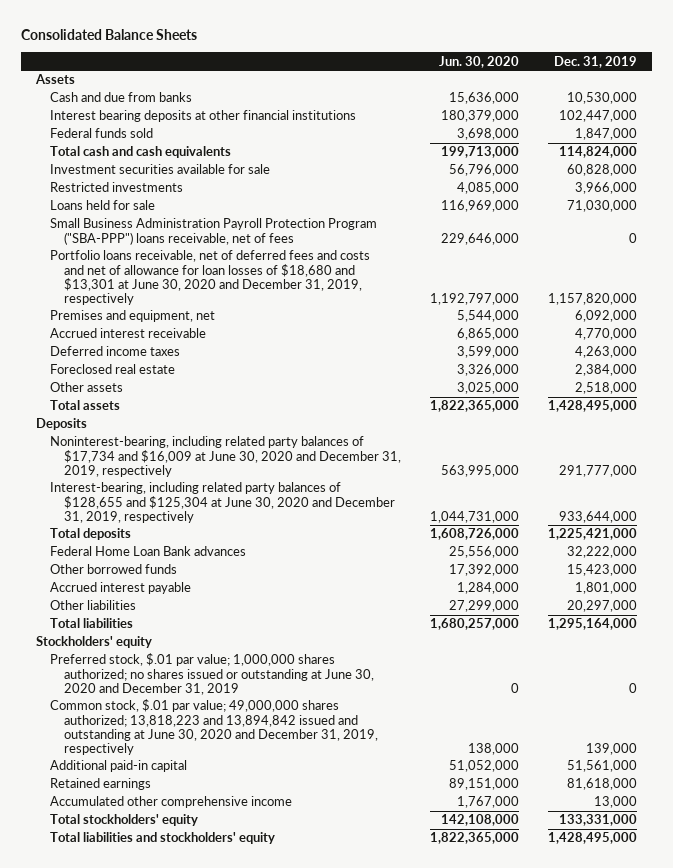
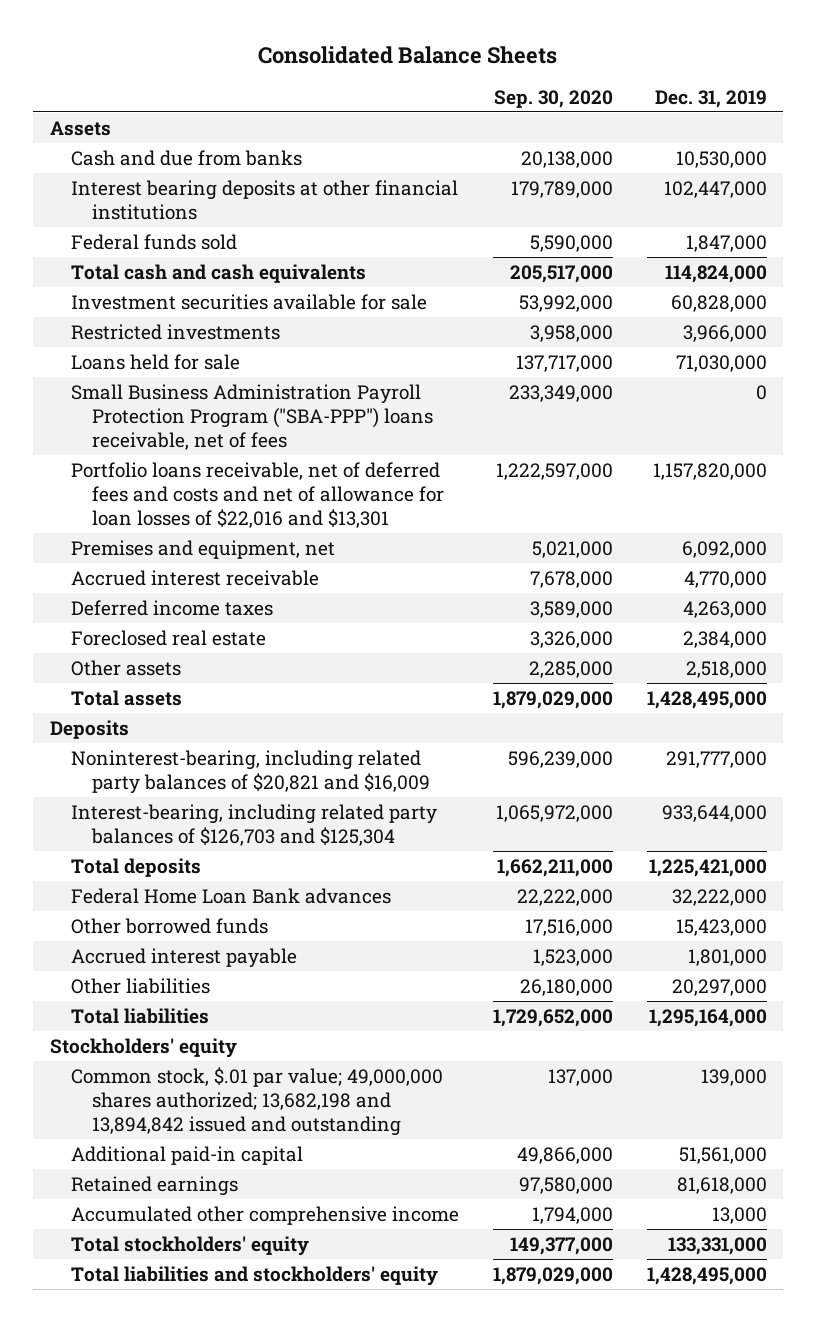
[439,55,520,68] Jun. 30, 2020 -> none
none -> [493,89,613,108] Sep. 30, 2020
[49,250,370,305] Portfolio loans receivable, net of deferred fees and costs and net of allowance for loan losses of $18,680 and $13,301 at June 30, 2020 and December 31, 2019, respectively -> [71,461,445,528] Portfolio loans receivable, net of deferred fees and costs and net of allowance for loan losses of $22,016 and $13,301
[49,436,401,477] Noninterest-bearing, including related party balances of $17,734 and $16,009 at June 30, 2020 and December 31, 2019, respectively -> [71,749,431,794] Noninterest-bearing, including related party balances of $20,821 and $16,009
[49,482,395,523] Interest-bearing, including related party balances of $128,655 and $125,304 at June 30, 2020 and December 31, 2019, respectively -> [71,803,438,846] Interest-bearing, including related party balances of $126,703 and $125,304
[49,653,374,695] Preferred stock, $.01 par value; 1,000,000 shares authorized; no shares issued or outstanding at June 30, 2020 and December 31, 2019 -> none
[49,699,378,755] Common stock, $.01 par value; 49,000,000 shares authorized; 13,818,223 and 13,894,842 issued and outstanding at June 30, 2020 and December 31, 2019, respectively -> [71,1066,444,1136] Common stock, $.01 par value; 49,000,000 shares authorized; 13,682,198 and 13,894,842 issued and outstanding

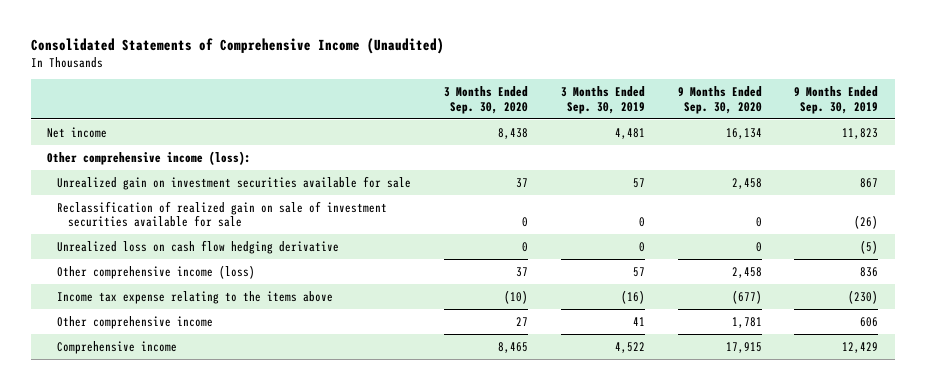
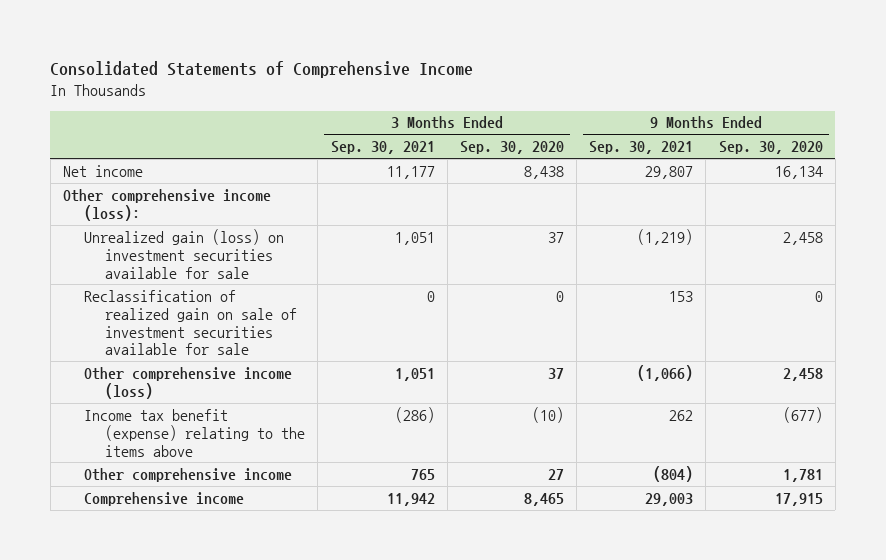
[30,37,444,54] Consolidated Statements of Comprehensive Income (Unaudited) -> [50,61,474,79] Consolidated Statements of Comprehensive Income
[560,86,645,114] 3 Months Ended Sep. 30, 2019 -> none
[794,86,879,114] 9 Months Ended Sep. 30, 2019 -> none
none -> [330,141,435,155] Sep. 30, 2021
none -> [589,141,694,155] Sep. 30, 2021
[57,175,412,190] Unrealized gain on investment securities available for sale -> [84,228,285,279] Unrealized gain (loss) on investment securities available for sale
[57,239,340,254] Unrealized loss on cash flow hedging derivative -> none
[57,290,334,304] Income tax expense relating to the items above -> [84,408,306,457] Income tax benefit (expense) relating to the items above

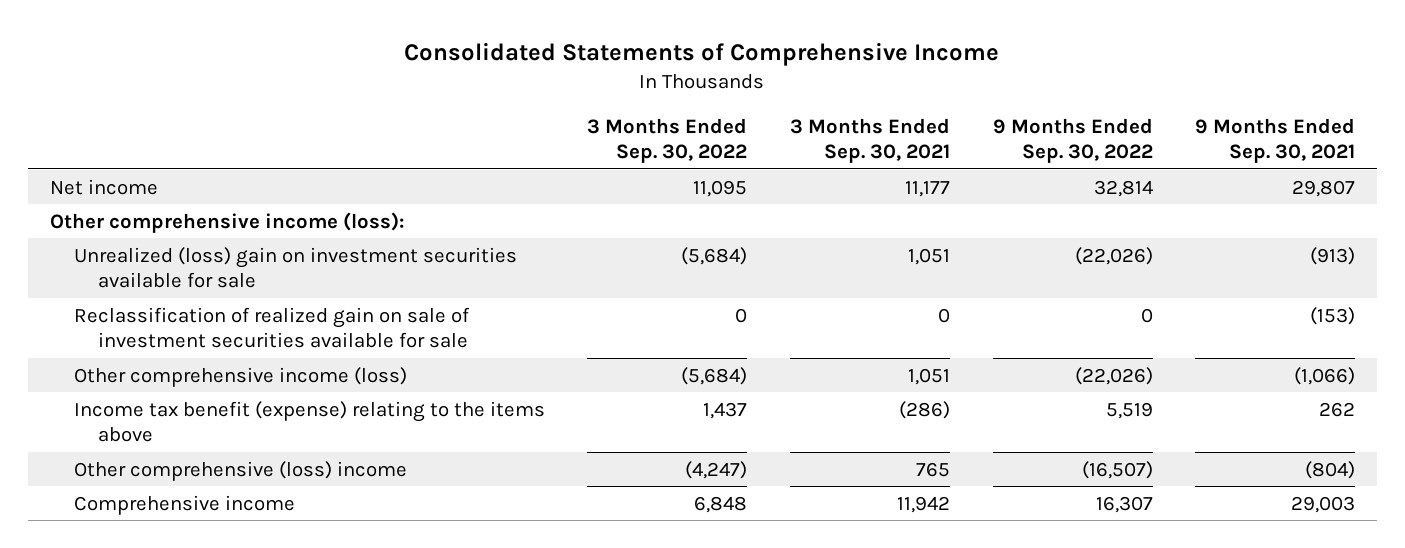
[459,141,564,155] Sep. 30, 2020 -> none
[718,141,823,155] Sep. 30, 2020 -> none
none -> [587,117,748,164] 3 Months Ended Sep. 30, 2022
none -> [992,117,1153,164] 9 Months Ended Sep. 30, 2022
[84,228,285,279] Unrealized gain (loss) on investment securities available for sale -> [73,246,517,289] Unrealized (loss) gain on investment securities available for sale
[637,228,694,245] (1,219) -> [1310,246,1356,265] (913)
[669,290,694,302] 153 -> [1310,306,1356,325] (153)
[84,467,293,482] Other comprehensive income -> [73,460,407,481] Other comprehensive (loss) income

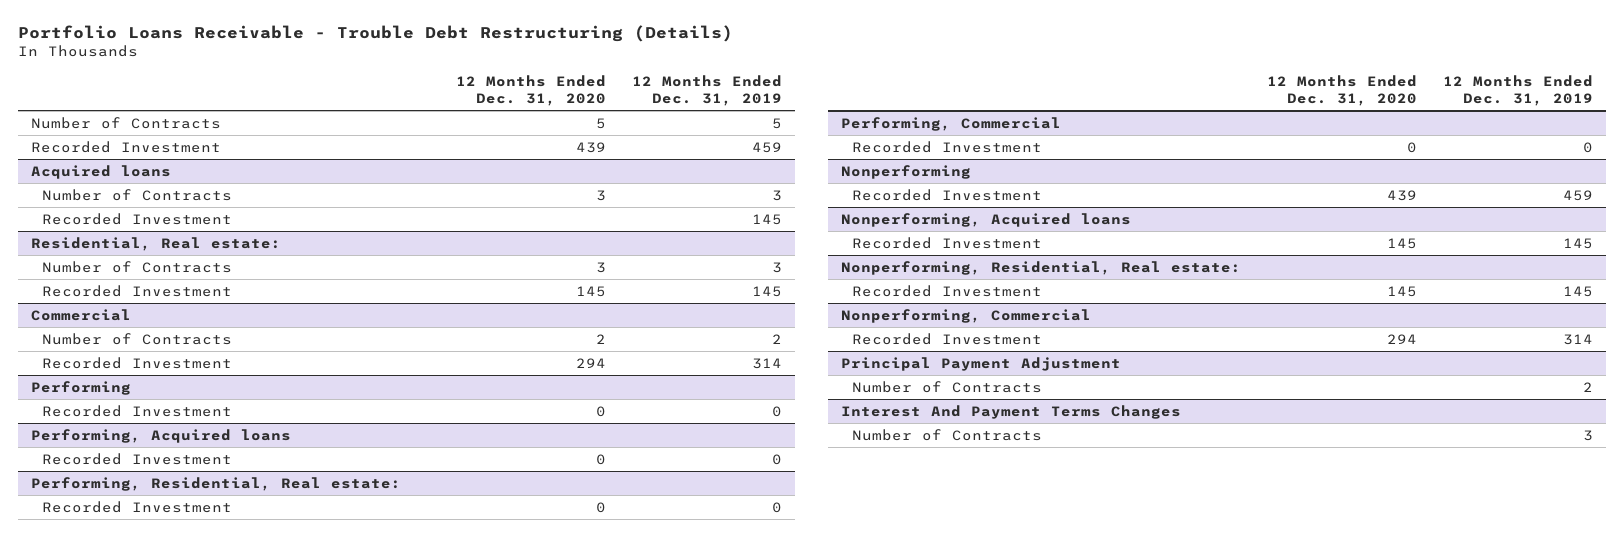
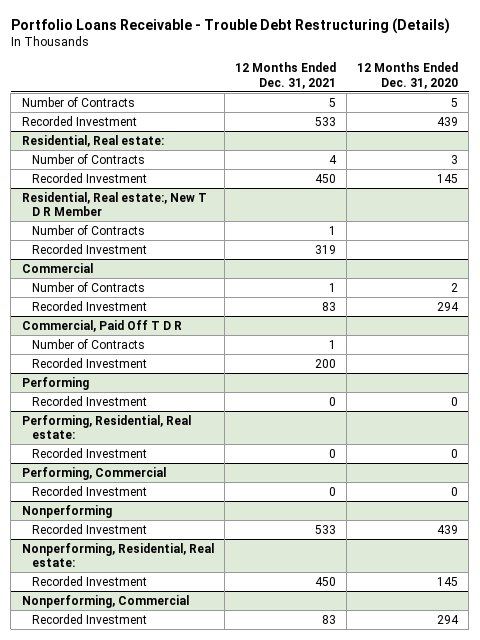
[632,75,783,106] 12 Months Ended Dec. 31, 2019 -> none
none -> [234,62,336,89] 12 Months Ended Dec. 31, 2021
[30,164,171,179] Acquired loans -> none
[41,188,232,201] Number of Contracts -> none
[41,212,232,225] Recorded Investment -> none
none -> [21,191,207,217] Residential, Real estate:, New T D R Member
none -> [31,224,145,235] Number of Contracts
none -> [31,243,147,254] Recorded Investment
none -> [21,319,182,332] Commercial, Paid Off T D R
none -> [31,338,145,349] Number of Contracts
none -> [31,357,147,368] Recorded Investment
[30,428,291,443] Performing, Acquired loans -> none
[41,452,232,465] Recorded Investment -> none
[841,212,1132,227] Nonperforming, Acquired loans -> none
[852,236,1043,249] Recorded Investment -> none
[841,356,1122,371] Principal Payment Adjustment -> none
[852,380,1043,393] Number of Contracts -> none
[841,404,1182,419] Interest And Payment Terms Changes -> none
[852,428,1043,441] Number of Contracts -> none

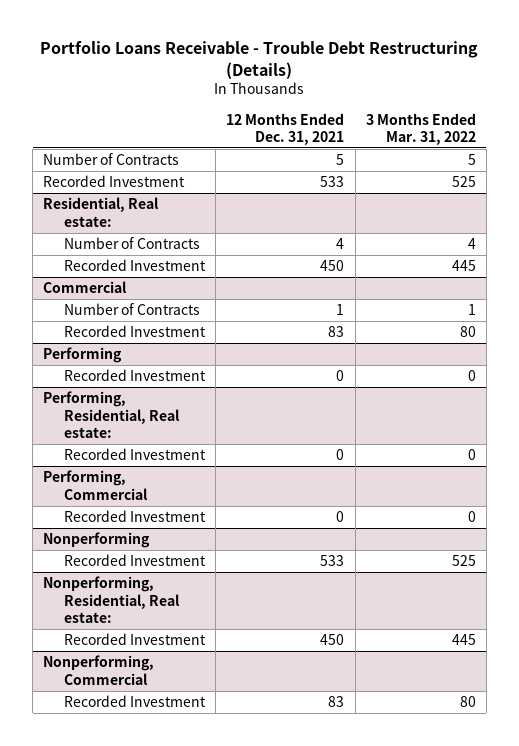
[357,62,459,89] 12 Months Ended Dec. 31, 2020 -> none
none -> [365,112,476,145] 3 Months Ended Mar. 31, 2022
[21,191,207,217] Residential, Real estate:, New T D R Member -> none
[31,224,145,235] Number of Contracts -> none
[31,243,147,254] Recorded Investment -> none
[21,319,182,332] Commercial, Paid Off T D R -> none
[31,338,145,349] Number of Contracts -> none
[31,357,147,368] Recorded Investment -> none

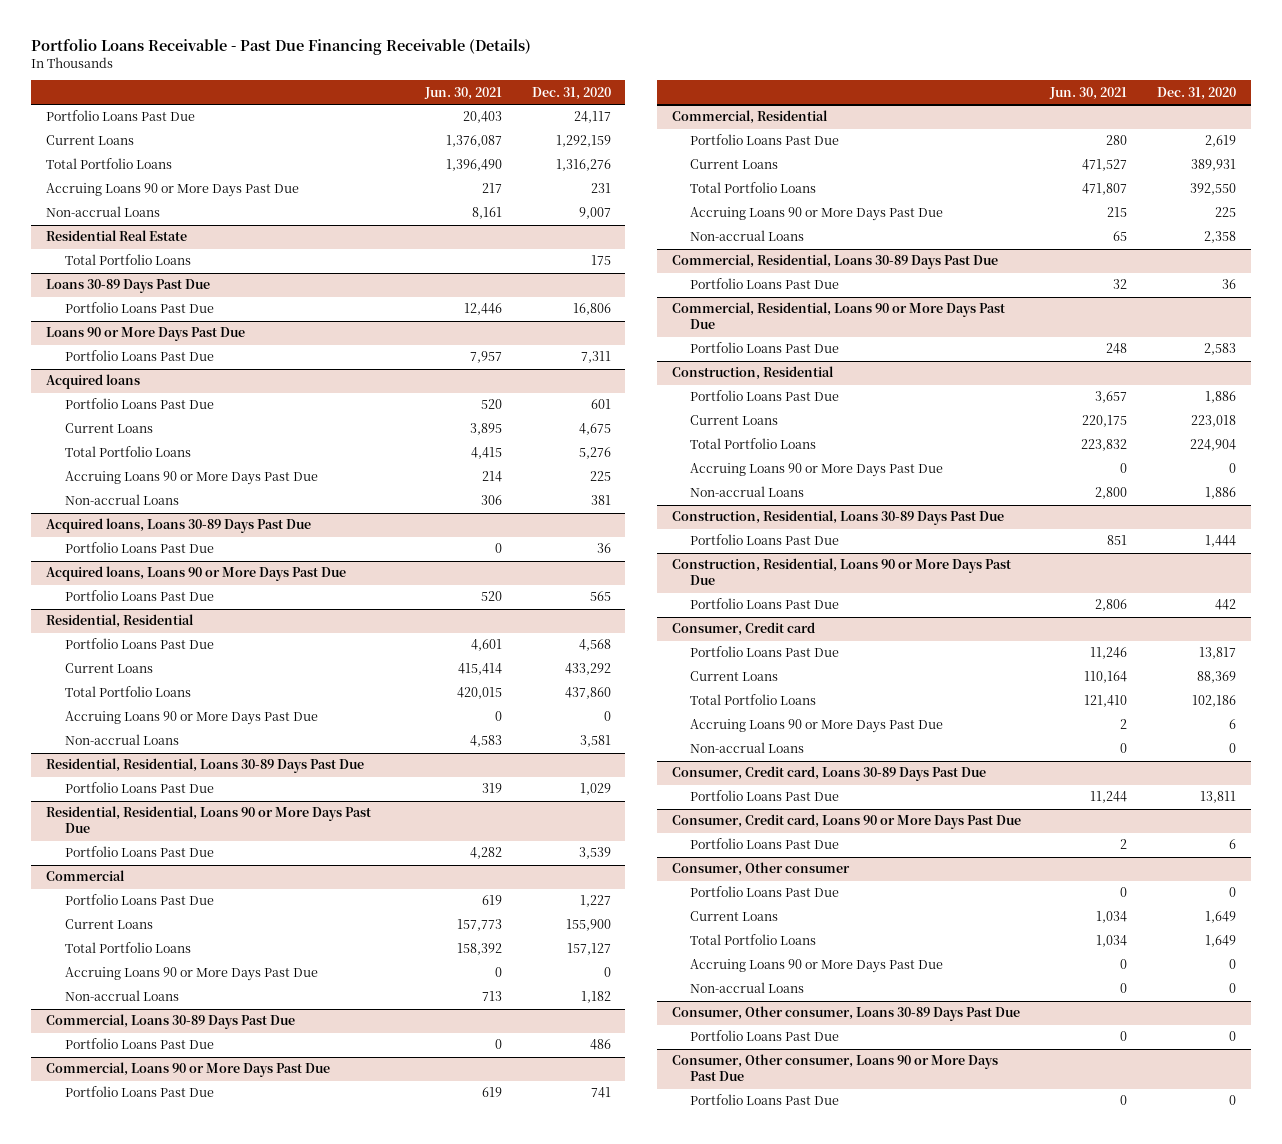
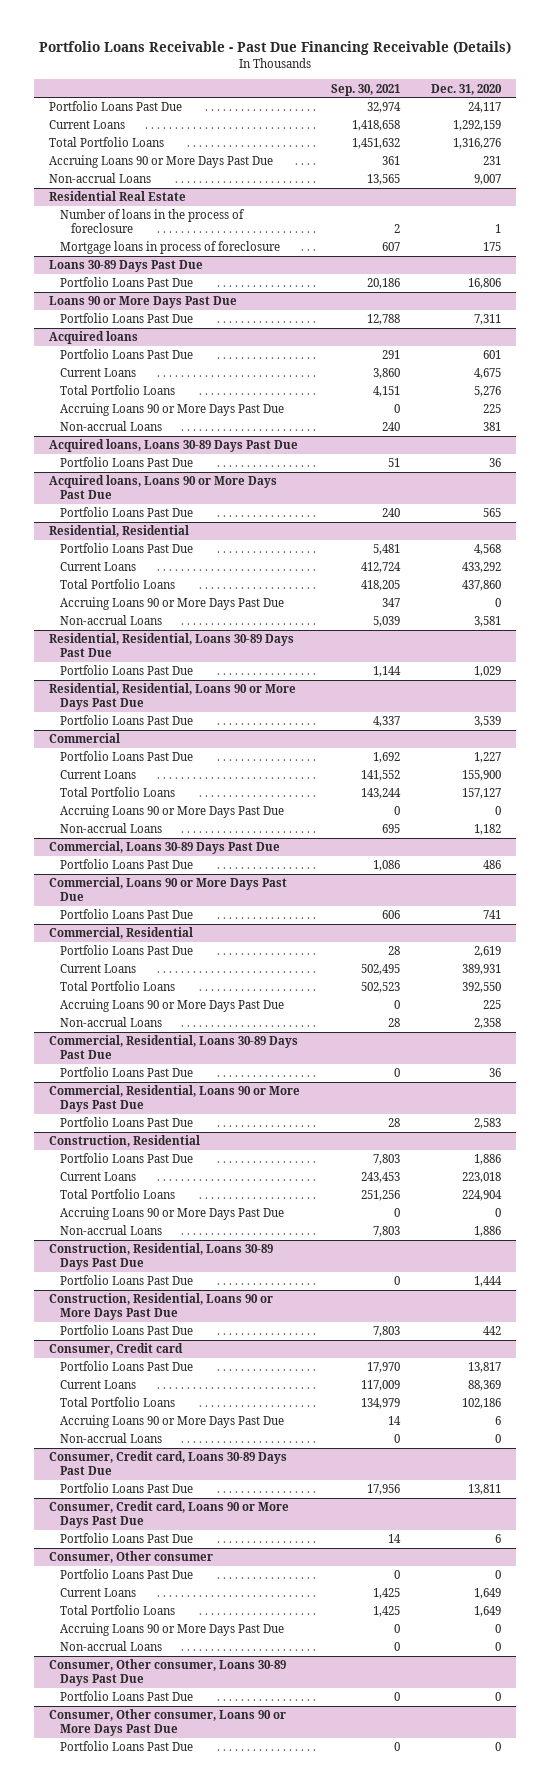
[423,86,502,100] Jun. 30, 2021 -> none
none -> [331,83,401,96] Sep. 30, 2021
none -> [60,209,246,234] Number of loans in the process of foreclosure
[64,254,191,266] Total Portfolio Loans -> [60,241,281,255] Mortgage loans in process of foreclosure

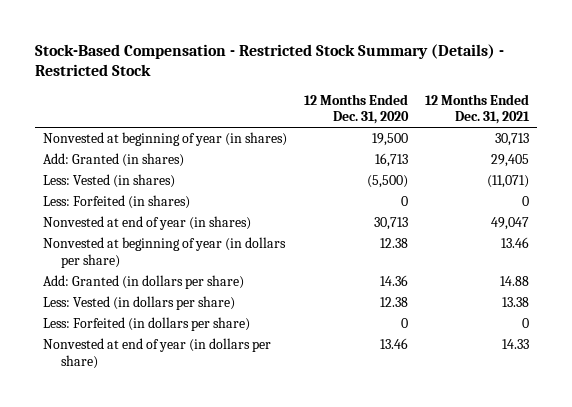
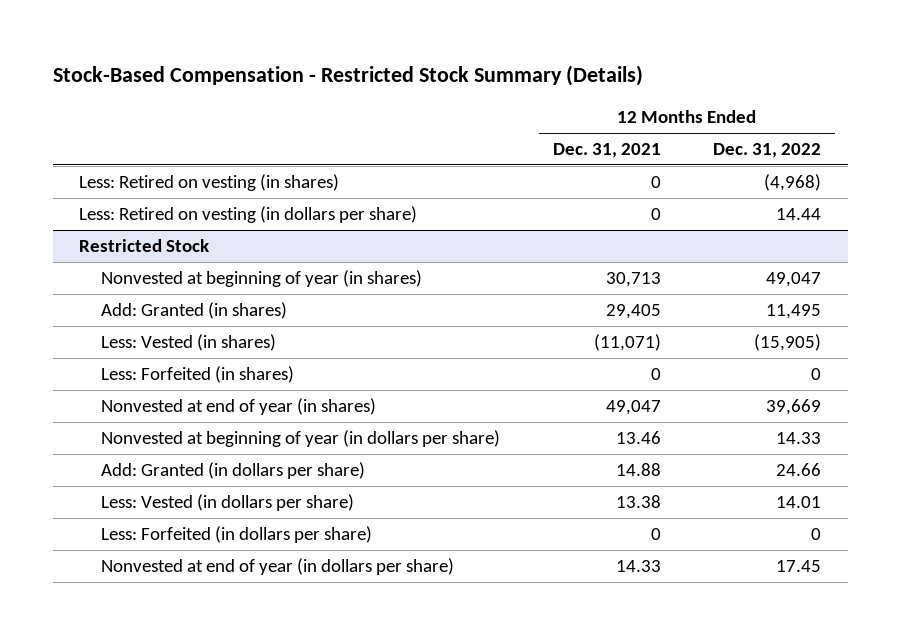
[35,43,505,77] Stock-Based Compensation - Restricted Stock Summary (Details) - Restricted Stock -> [53,65,644,87] Stock-Based Compensation - Restricted Stock Summary (Details)
[304,93,410,125] 12 Months Ended Dec. 31, 2020 -> none
none -> [713,143,822,159] Dec. 31, 2022
none -> [79,174,340,192] Less: Retired on vesting (in shares)
none -> [79,206,418,224] Less: Retired on vesting (in dollars per share)
none -> [79,239,210,253] Restricted Stock

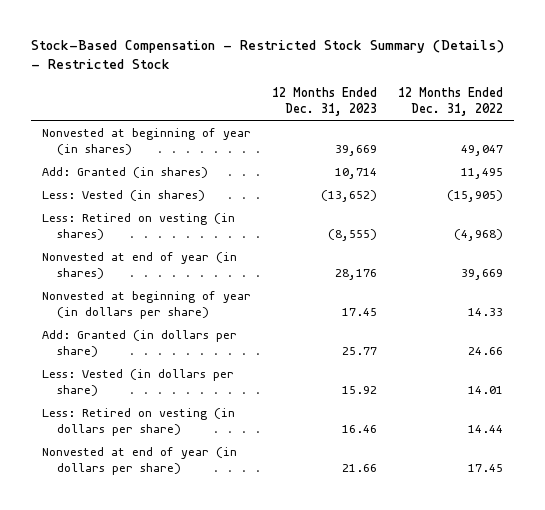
[53,65,644,87] Stock-Based Compensation - Restricted Stock Summary (Details) -> [31,40,505,70] Stock-Based Compensation - Restricted Stock Summary (Details) - Restricted Stock
[552,143,661,159] Dec. 31, 2021 -> none
none -> [271,87,377,117] 12 Months Ended Dec. 31, 2023
[79,239,210,253] Restricted Stock -> none
[100,366,294,384] Less: Forfeited (in shares) -> none
[79,174,340,192] Less: Retired on vesting (in shares) -> [41,212,235,240] Less: Retired on vesting (in shares)
[100,526,372,544] Less: Forfeited (in dollars per share) -> none
[79,206,418,224] Less: Retired on vesting (in dollars per share) -> [41,407,235,436] Less: Retired on vesting (in dollars per share)

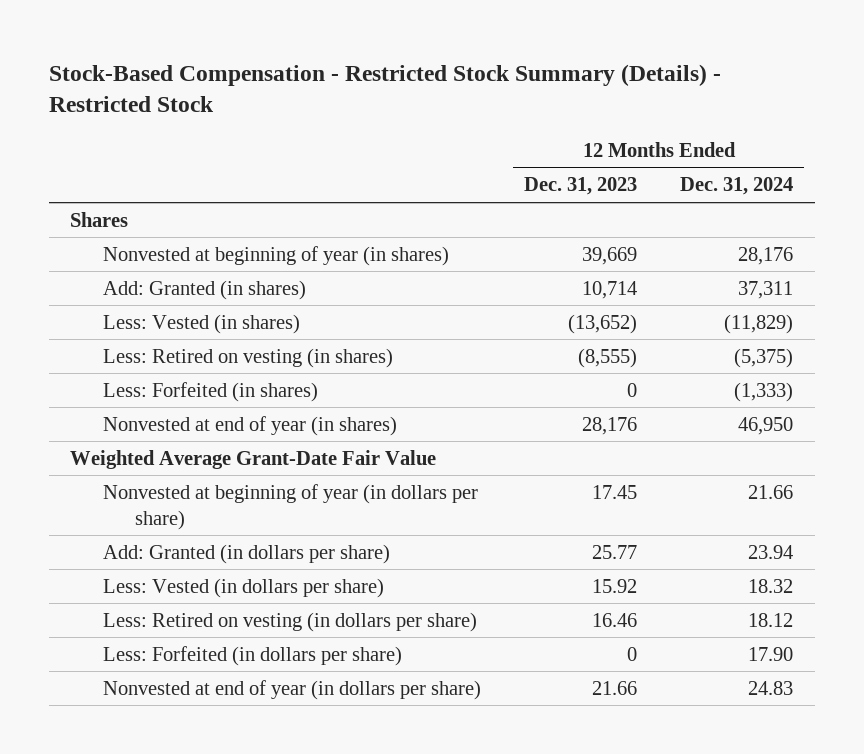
[397,87,503,117] 12 Months Ended Dec. 31, 2022 -> none
none -> [680,177,794,196] Dec. 31, 2024
none -> [70,211,129,227] Shares
none -> [102,381,318,402] Less: Forfeited (in shares)
none -> [70,449,437,469] Weighted Average Grant-Date Fair Value
none -> [102,645,402,666] Less: Forfeited (in dollars per share)

